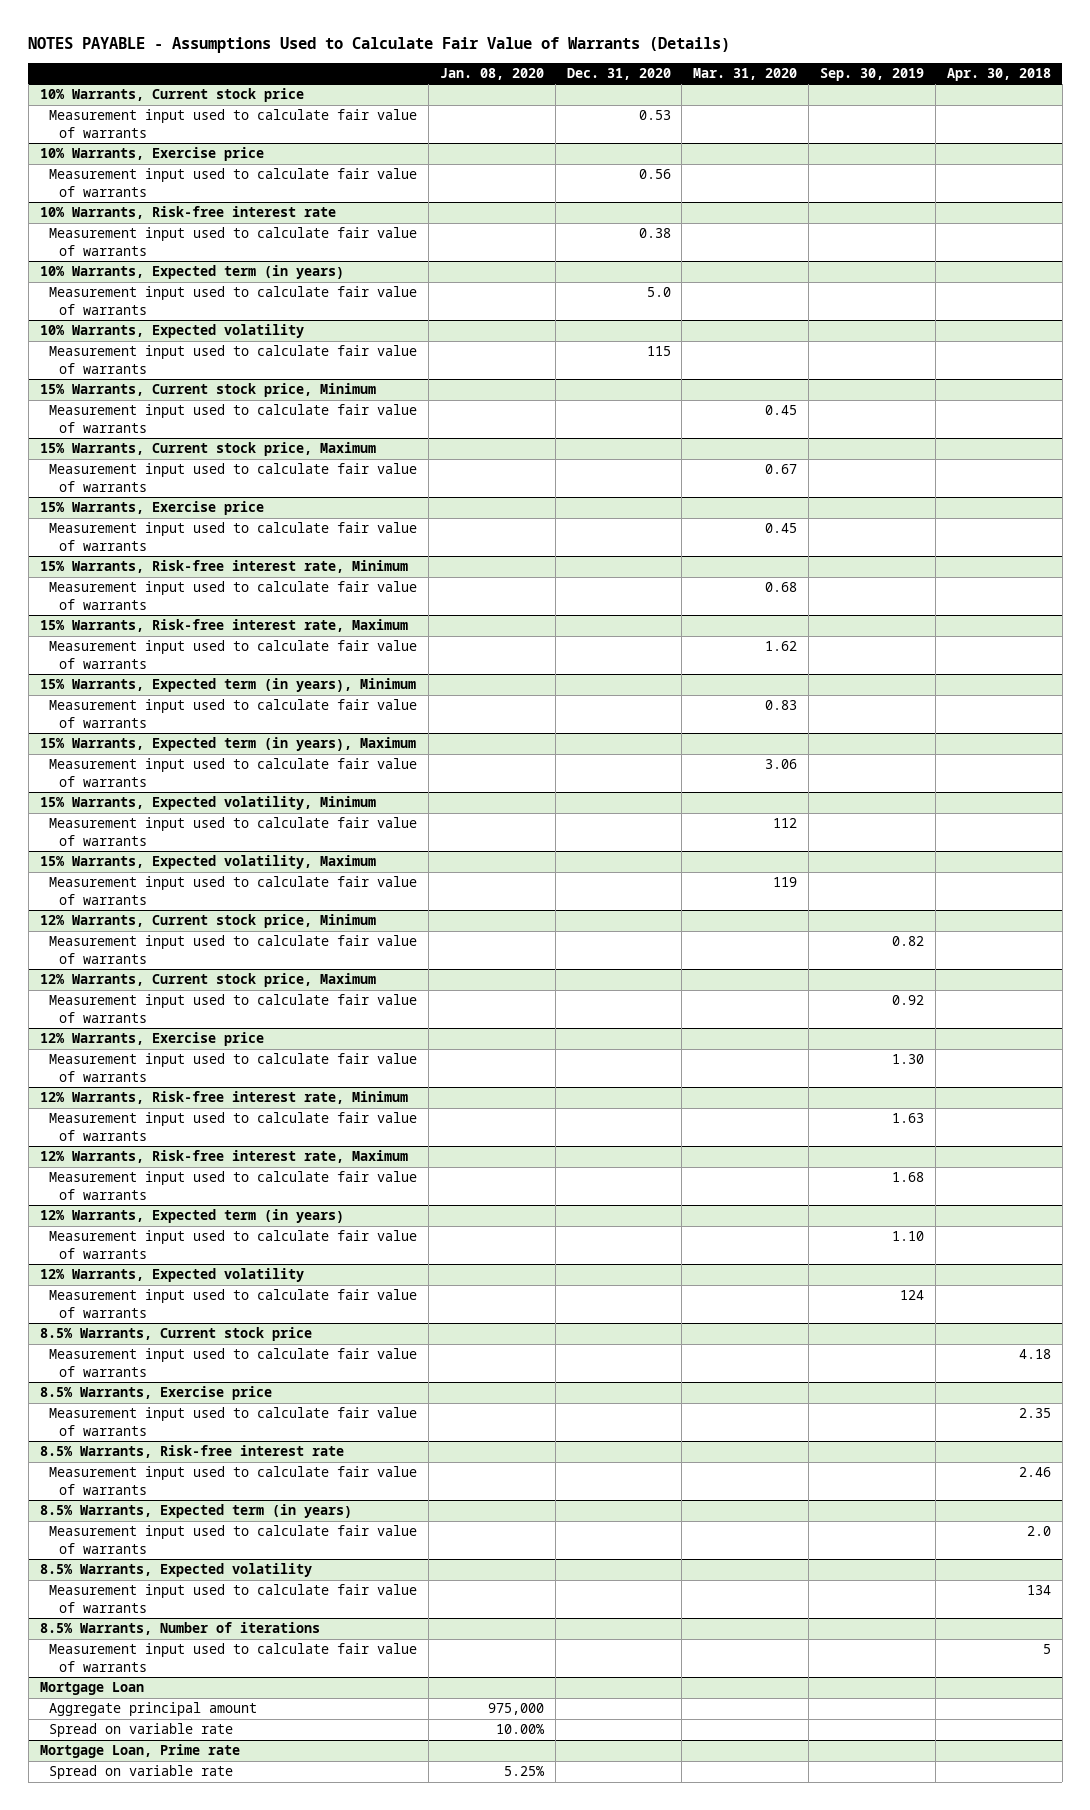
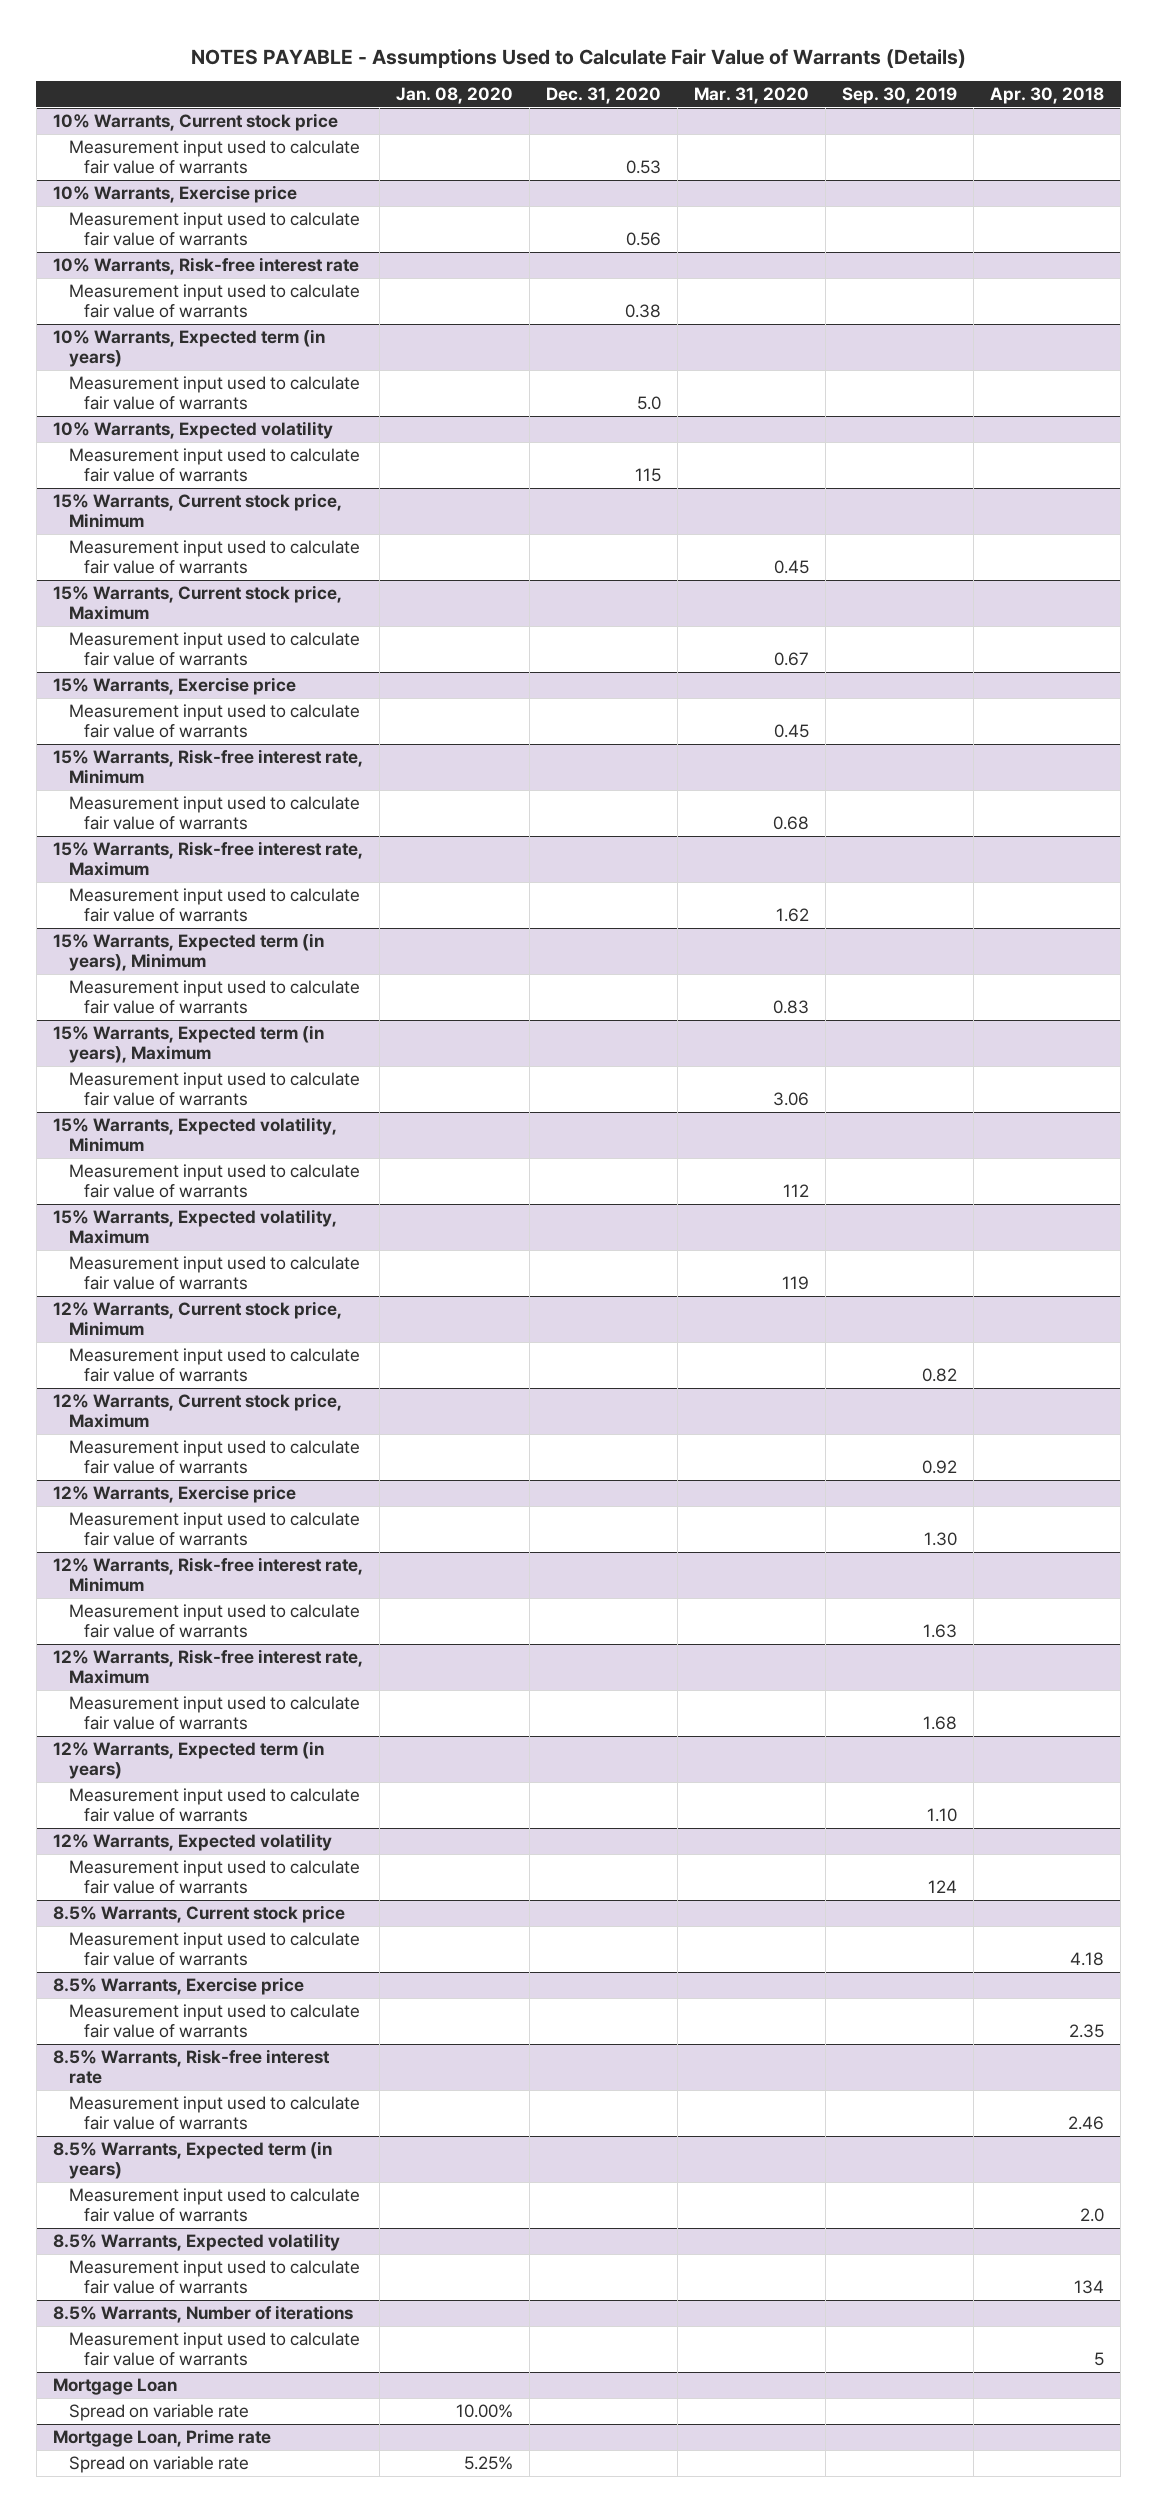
[49,1702,258,1717] Aggregate principal amount -> none

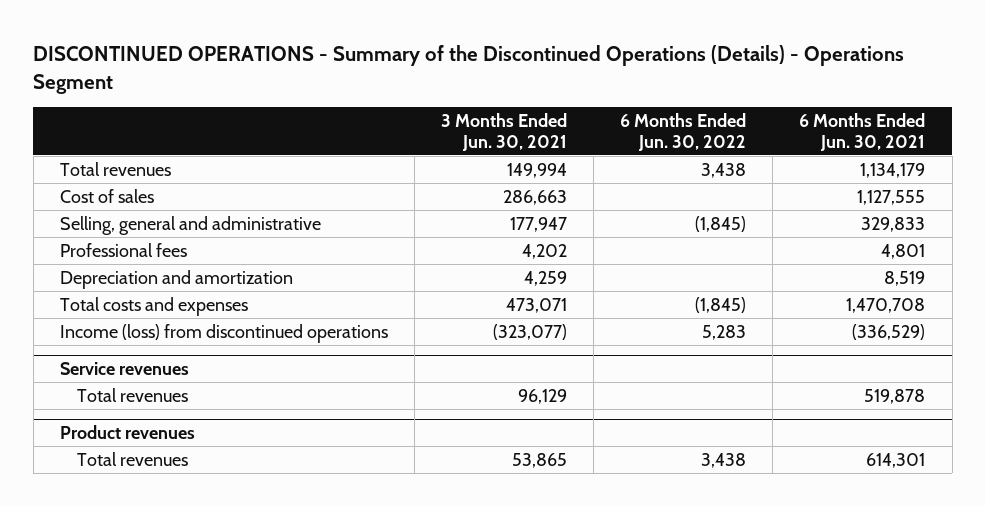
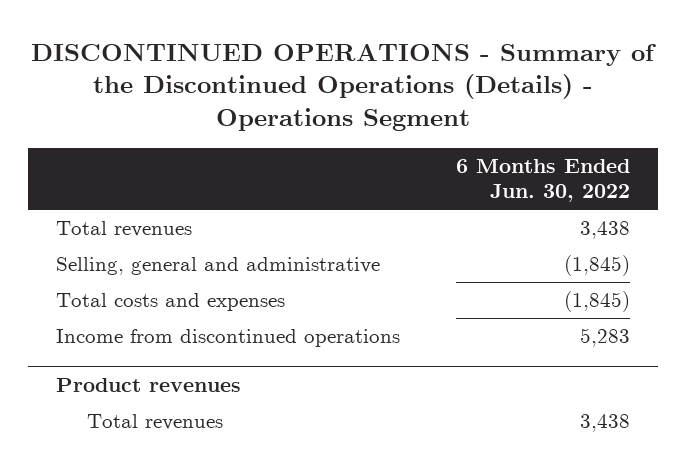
[441,112,568,151] 3 Months Ended Jun. 30, 2021 -> none
[799,112,926,151] 6 Months Ended Jun. 30, 2021 -> none
[59,188,154,203] Cost of sales -> none
[59,242,187,257] Professional fees -> none
[59,269,293,289] Depreciation and amortization -> none
[59,362,189,376] Service revenues -> none
[77,387,189,402] Total revenues -> none
[59,323,388,343] Income (loss) from discontinued operations -> [55,329,400,348] Income from discontinued operations

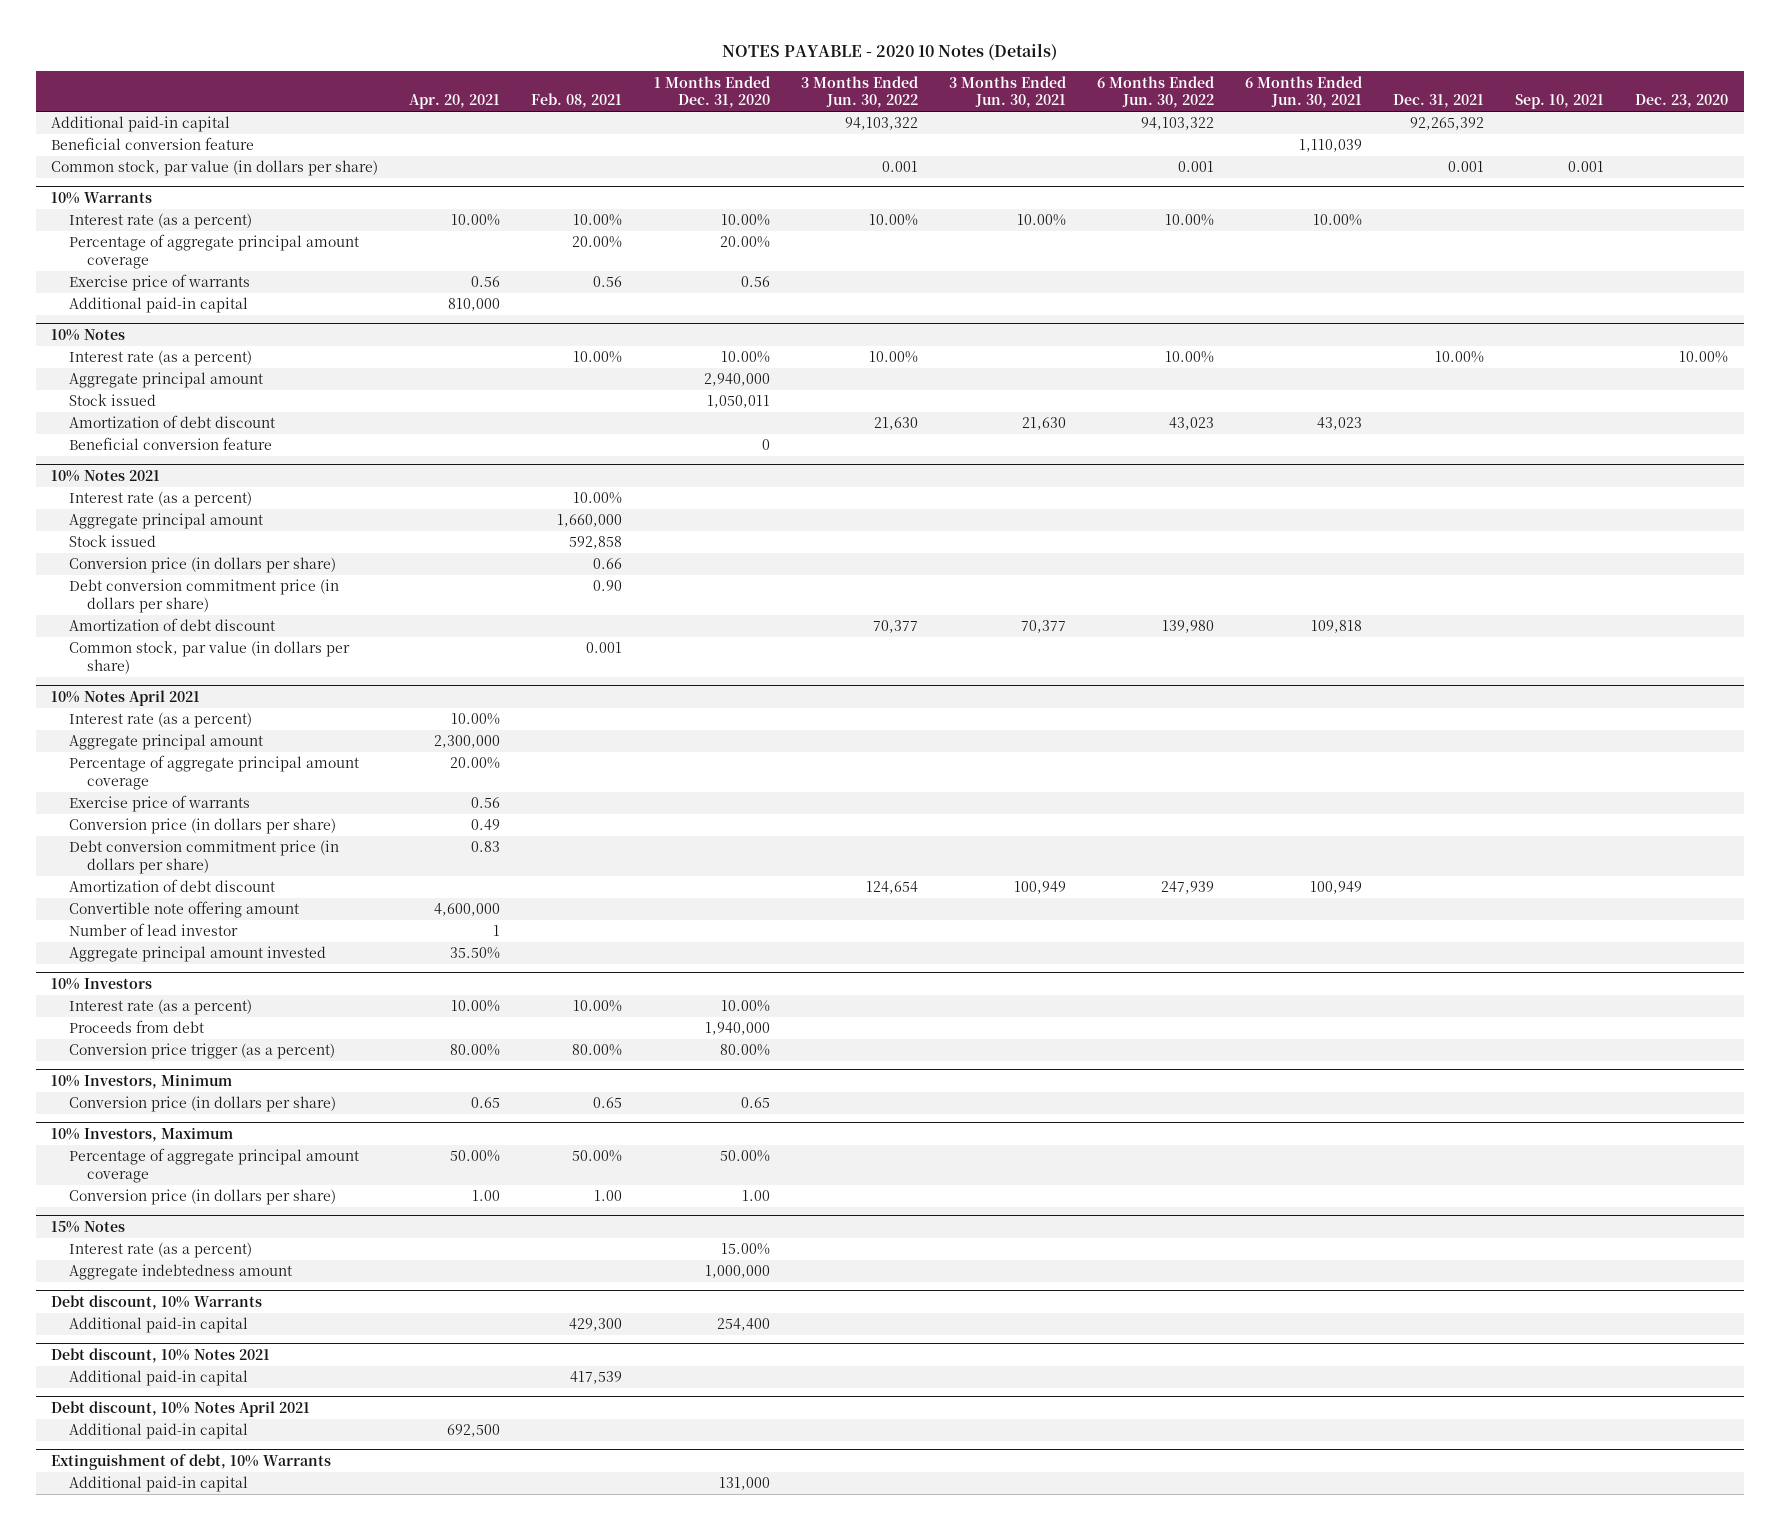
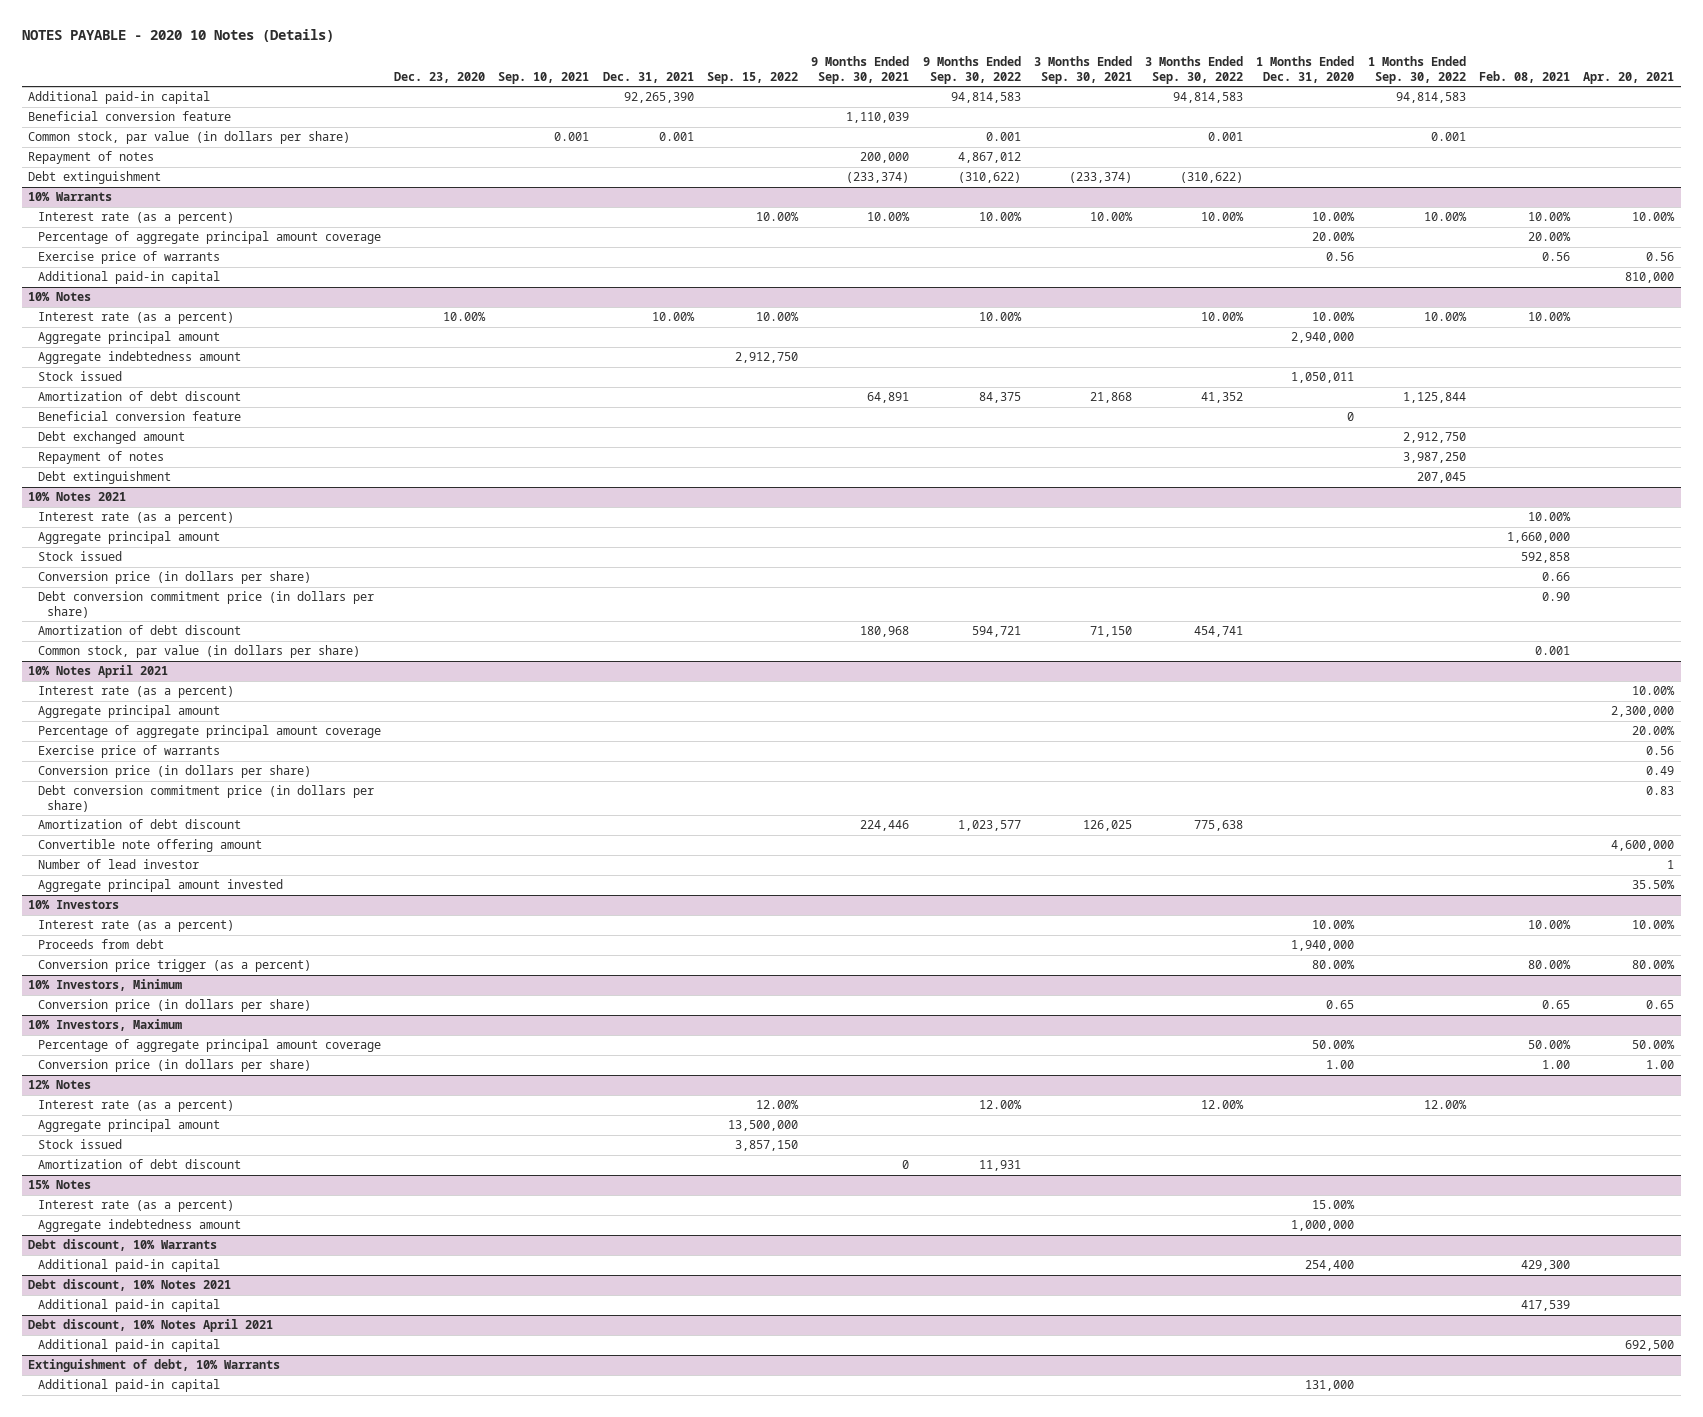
[800,75,918,109] 3 Months Ended Jun. 30, 2022 -> none
[948,75,1066,109] 3 Months Ended Jun. 30, 2021 -> none
[1096,75,1214,109] 6 Months Ended Jun. 30, 2022 -> none
[1244,75,1362,109] 6 Months Ended Jun. 30, 2021 -> none
none -> [707,71,799,84] Sep. 15, 2022
none -> [811,56,910,84] 9 Months Ended Sep. 30, 2021
none -> [922,56,1021,84] 9 Months Ended Sep. 30, 2022
none -> [1033,56,1132,84] 3 Months Ended Sep. 30, 2021
none -> [1145,56,1244,84] 3 Months Ended Sep. 30, 2022
none -> [1367,56,1466,84] 1 Months Ended Sep. 30, 2022
[1409,117,1484,131] 92,265,392 -> [623,92,694,104] 92,265,390
none -> [28,151,155,165] Repayment of notes
none -> [28,171,162,185] Debt extinguishment
none -> [37,351,241,365] Aggregate indebtedness amount
none -> [37,431,185,445] Debt exchanged amount
none -> [37,451,164,465] Repayment of notes
none -> [37,471,171,485] Debt extinguishment
none -> [28,1080,92,1090] 12% Notes
none -> [37,1100,234,1113] Interest rate (as a percent)
none -> [37,1119,220,1133] Aggregate principal amount
none -> [37,1139,122,1150] Stock issued
none -> [37,1159,241,1170] Amortization of debt discount

